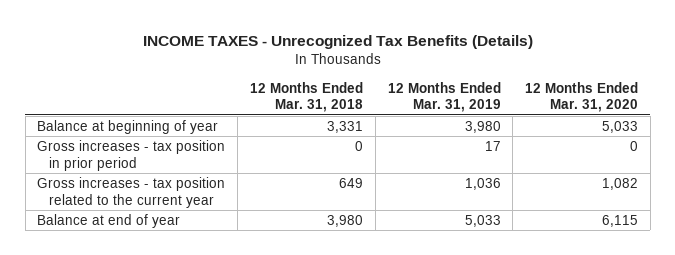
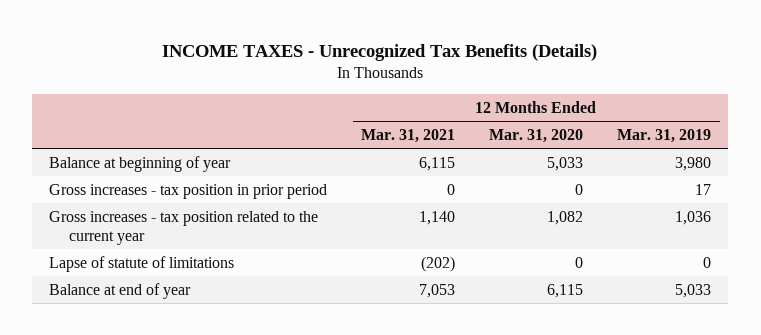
[249,81,363,113] 12 Months Ended Mar. 31, 2018 -> none
none -> [361,128,456,143] Mar. 31, 2021
none -> [49,255,235,272] Lapse of statute of limitations

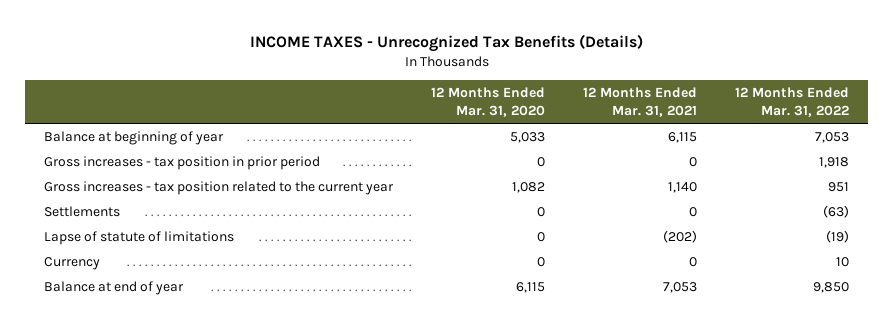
[617,128,712,143] Mar. 31, 2019 -> none
none -> [734,86,849,118] 12 Months Ended Mar. 31, 2022
none -> [44,205,121,217] Settlements
none -> [44,256,101,270] Currency

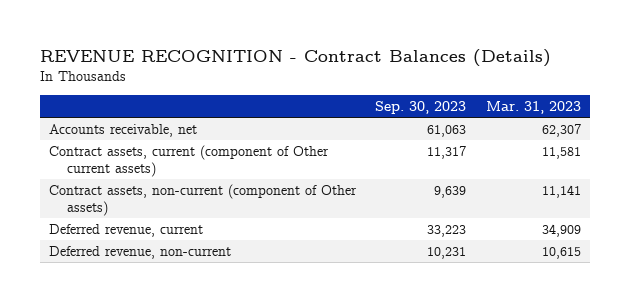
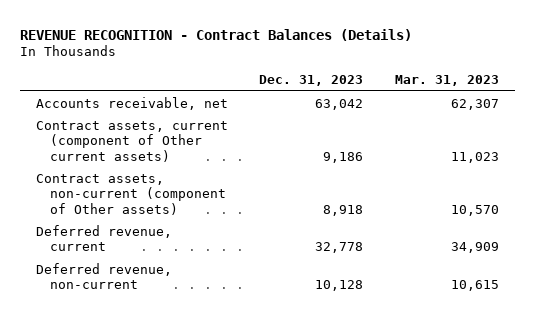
[375,101,467,115] Sep. 30, 2023 -> none
none -> [259,75,364,87] Dec. 31, 2023
[541,146,581,159] 11,581 -> [450,151,499,163] 11,023
[541,184,581,198] 11,141 -> [450,204,499,216] 10,570

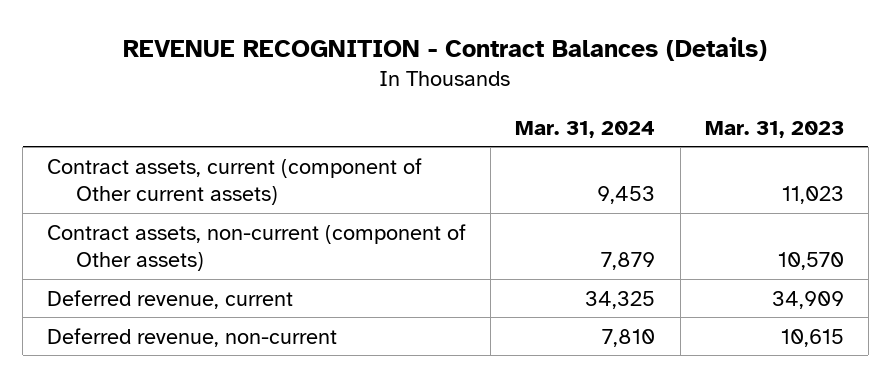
[259,75,364,87] Dec. 31, 2023 -> none
none -> [515,120,656,138] Mar. 31, 2024
[36,96,229,110] Accounts receivable, net -> none

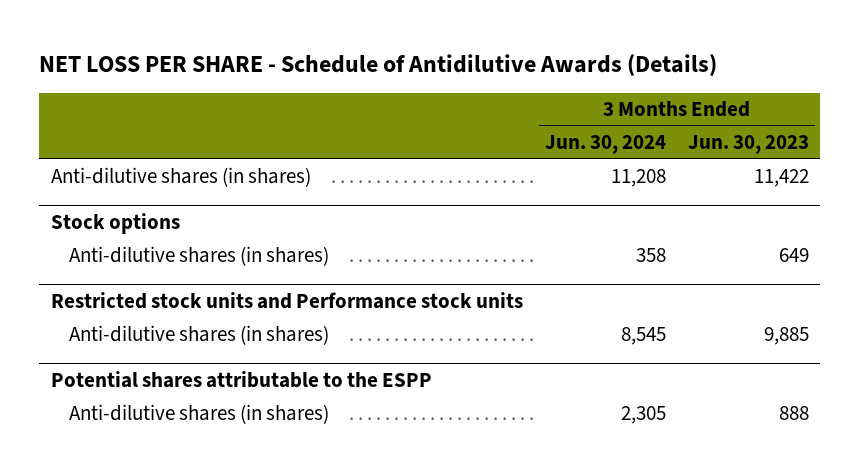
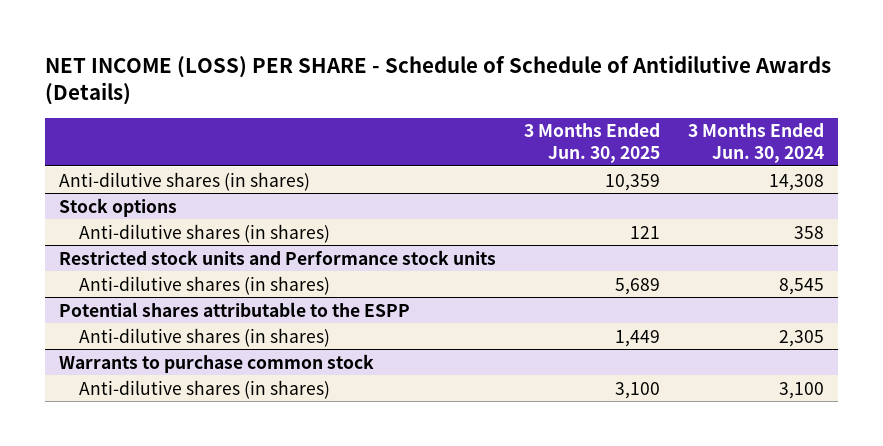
[39,53,718,76] NET LOSS PER SHARE - Schedule of Antidilutive Awards (Details) -> [45,54,832,106] NET INCOME (LOSS) PER SHARE - Schedule of Schedule of Antidilutive Awards (Details)
[688,134,810,154] Jun. 30, 2023 -> none
none -> [524,123,661,163] 3 Months Ended Jun. 30, 2025
[610,169,666,188] 11,208 -> [769,173,825,191] 14,308
none -> [59,353,375,373] Warrants to purchase common stock
none -> [78,379,330,399] Anti-dilutive shares (in shares)

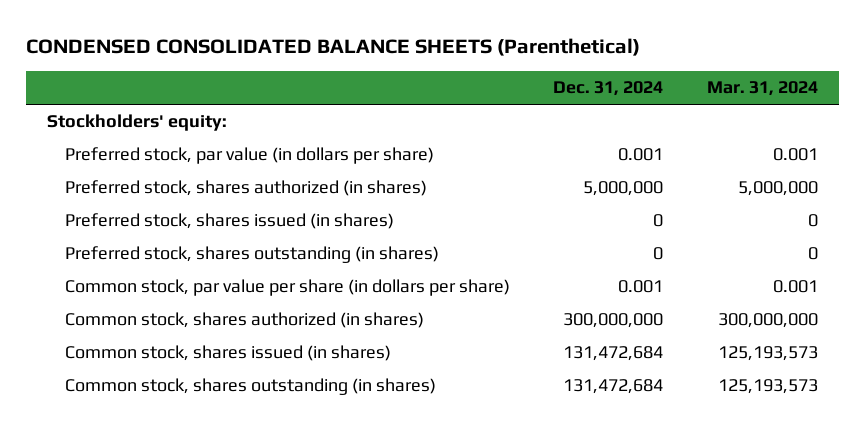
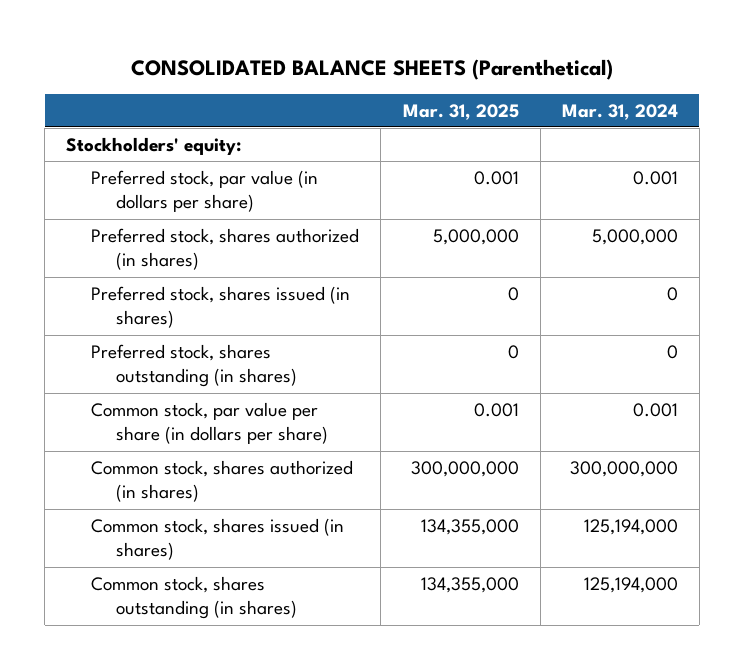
[25,38,640,57] CONDENSED CONSOLIDATED BALANCE SHEETS (Parenthetical) -> [131,58,614,80] CONSOLIDATED BALANCE SHEETS (Parenthetical)
[553,81,664,97] Dec. 31, 2024 -> none
none -> [402,103,519,120] Mar. 31, 2025
[717,346,818,362] 125,193,573 -> [583,518,678,535] 125,194,000
[717,379,818,395] 125,193,573 -> [583,576,678,593] 125,194,000

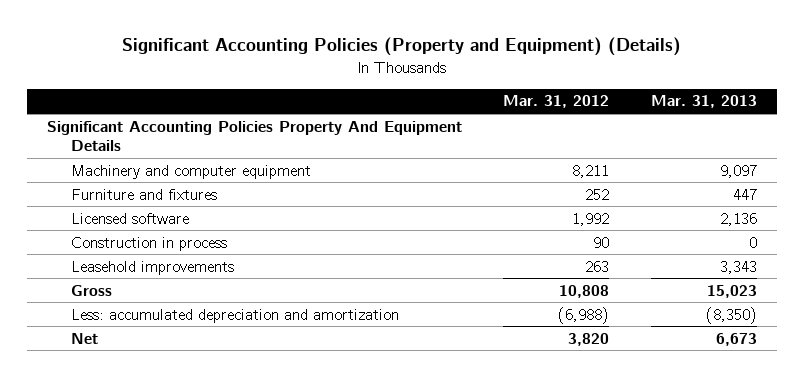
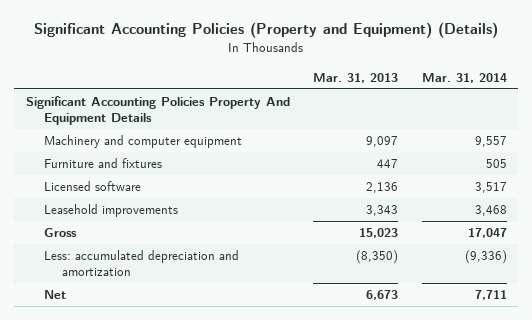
[503,95,610,109] Mar. 31, 2012 -> none
none -> [421,72,507,83] Mar. 31, 2014
[71,236,228,251] Construction in process -> none

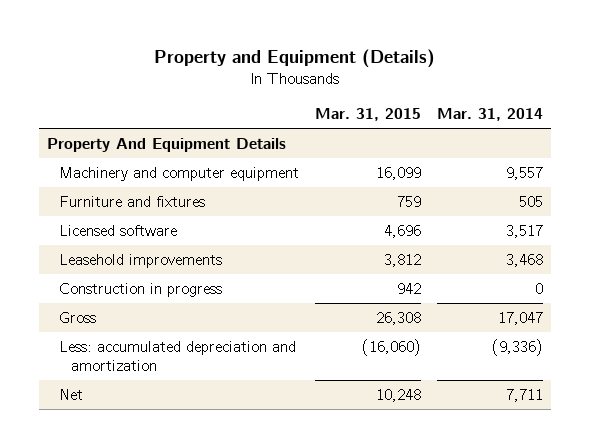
[34,22,499,39] Significant Accounting Policies (Property and Equipment) (Details) -> [153,49,435,69] Property and Equipment (Details)
[313,72,399,83] Mar. 31, 2013 -> none
none -> [314,108,421,122] Mar. 31, 2015
[25,96,290,126] Significant Accounting Policies Property And Equipment Details -> [47,137,287,152] Property And Equipment Details
none -> [59,282,223,297] Construction in progress

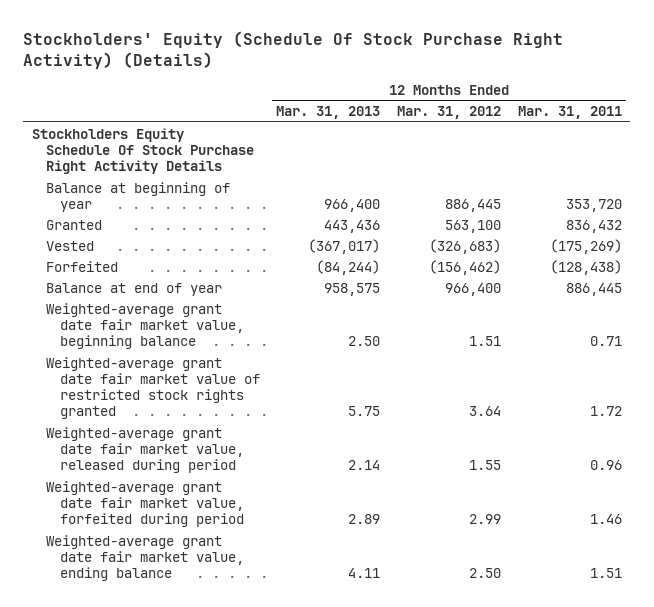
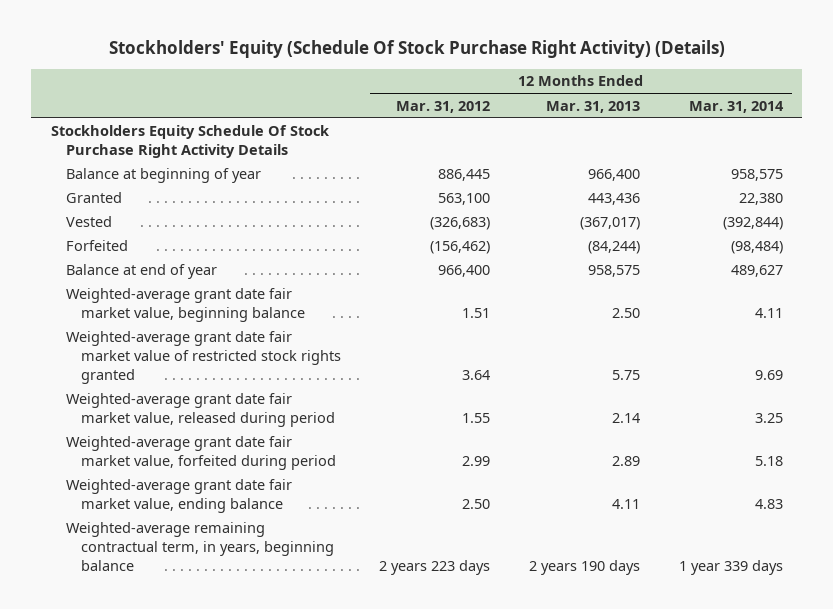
[517,105,622,119] Mar. 31, 2011 -> none
none -> [688,100,784,113] Mar. 31, 2014
none -> [65,522,334,571] Weighted-average remaining contractual term, in years, beginning balance

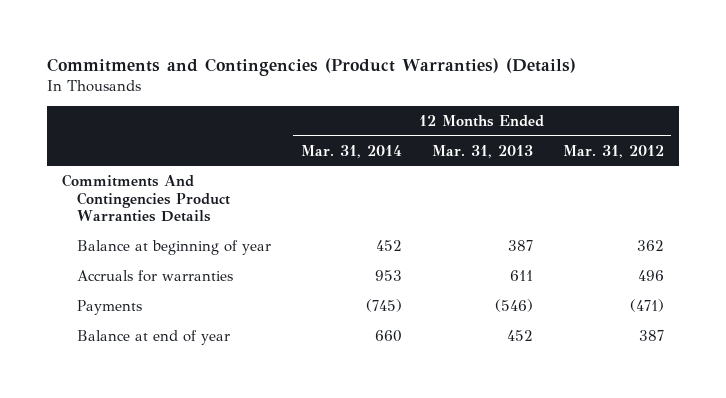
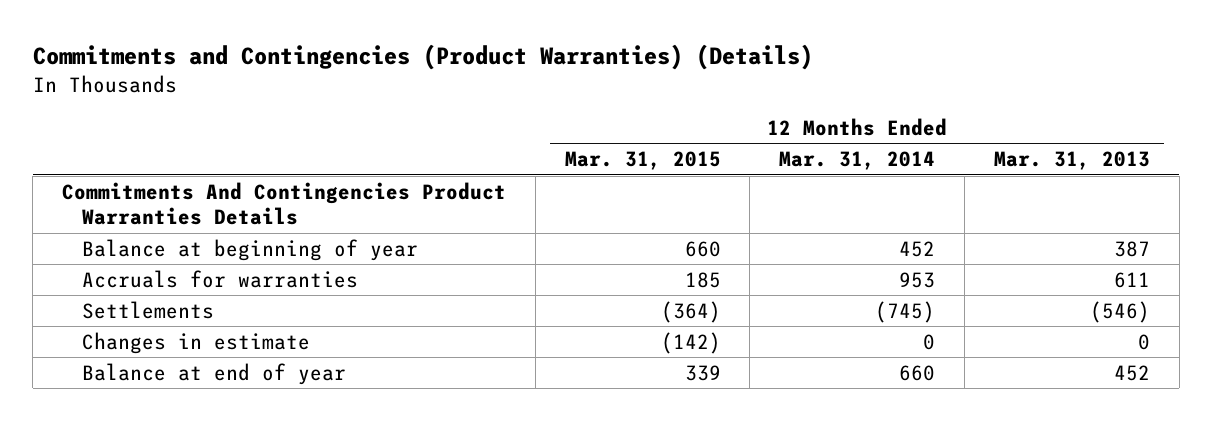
[562,144,664,158] Mar. 31, 2012 -> none
none -> [564,151,721,171] Mar. 31, 2015
[76,299,142,315] Payments -> [81,300,214,319] Settlements
none -> [81,331,310,354] Changes in estimate

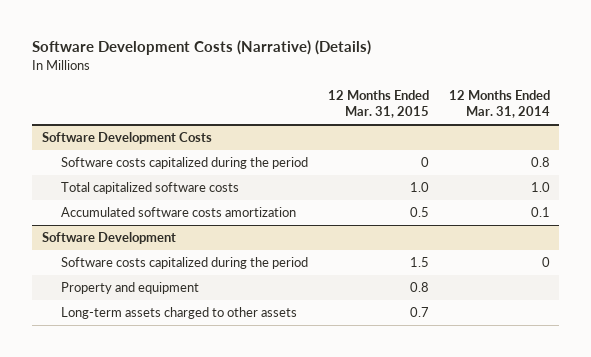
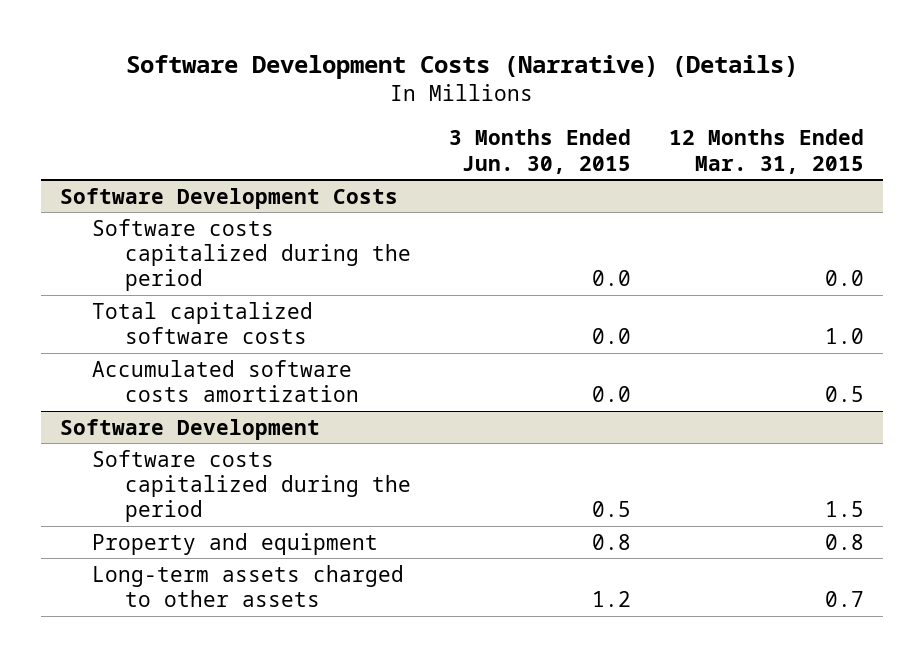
[448,89,550,119] 12 Months Ended Mar. 31, 2014 -> none
none -> [448,129,631,174] 3 Months Ended Jun. 30, 2015
[420,157,429,168] 0 -> [824,270,864,287] 0.0

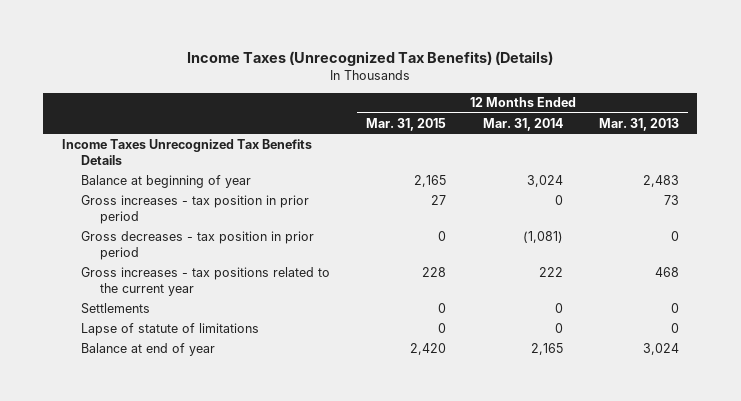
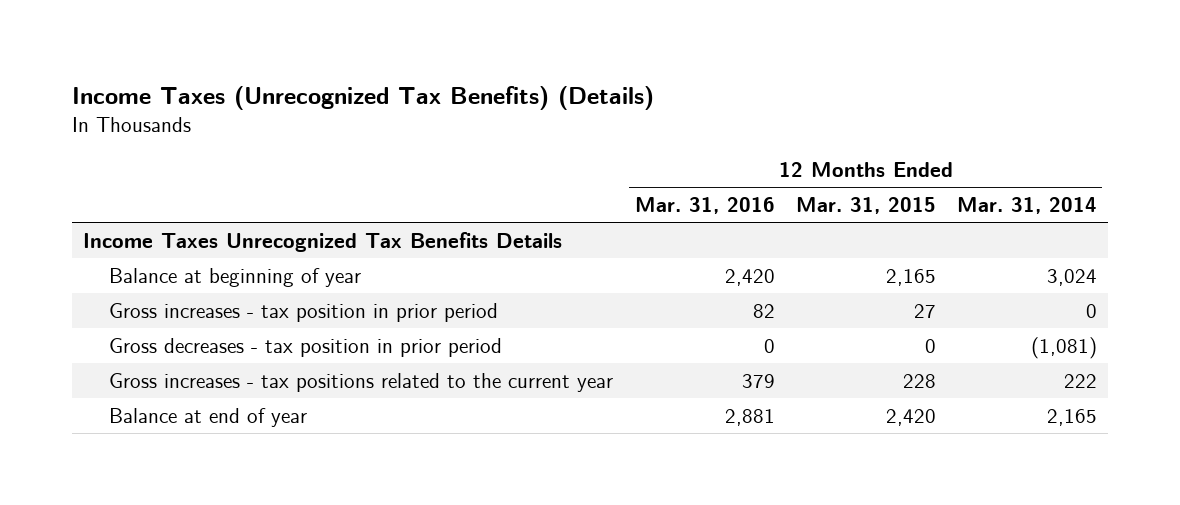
[598,117,679,131] Mar. 31, 2013 -> none
none -> [634,197,775,215] Mar. 31, 2016
[80,302,150,314] Settlements -> none
[80,322,259,336] Lapse of statute of limitations -> none

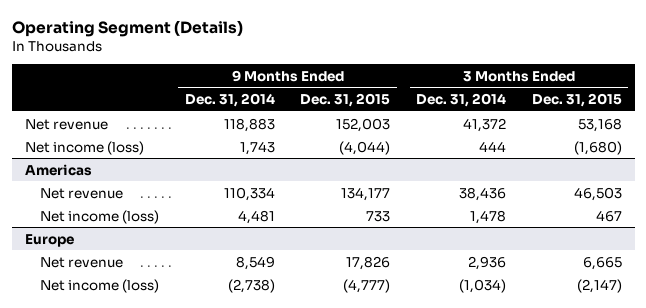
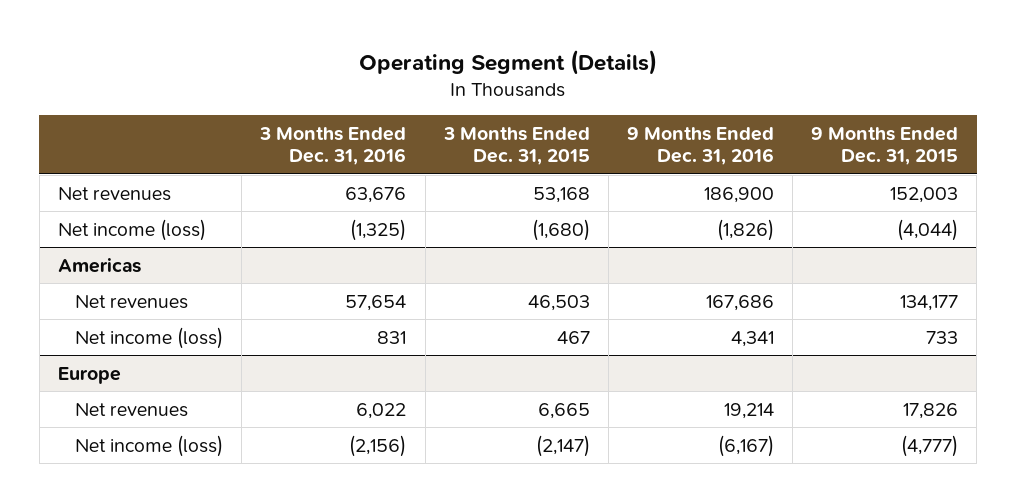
[184,93,275,108] Dec. 31, 2014 -> none
[416,93,507,108] Dec. 31, 2014 -> none
none -> [259,127,407,166] 3 Months Ended Dec. 31, 2016
none -> [626,127,774,166] 9 Months Ended Dec. 31, 2016
[24,118,108,130] Net revenue -> [58,186,172,201] Net revenues
[40,187,124,199] Net revenue -> [75,294,189,309] Net revenues
[40,256,124,268] Net revenue -> [75,402,189,417] Net revenues

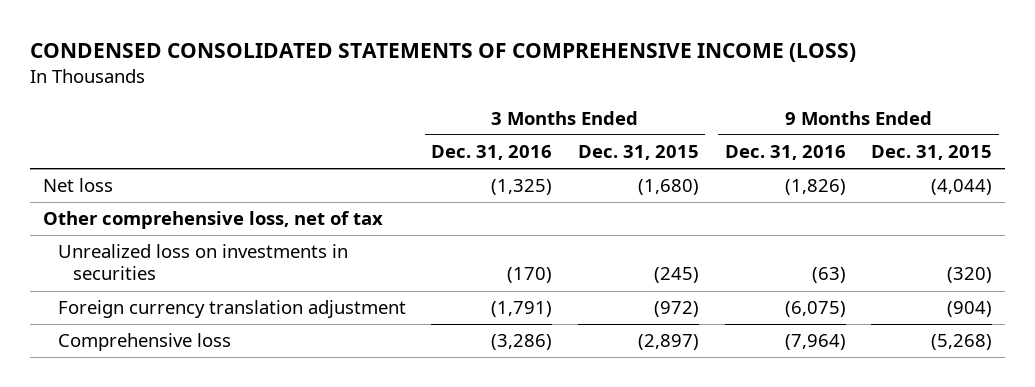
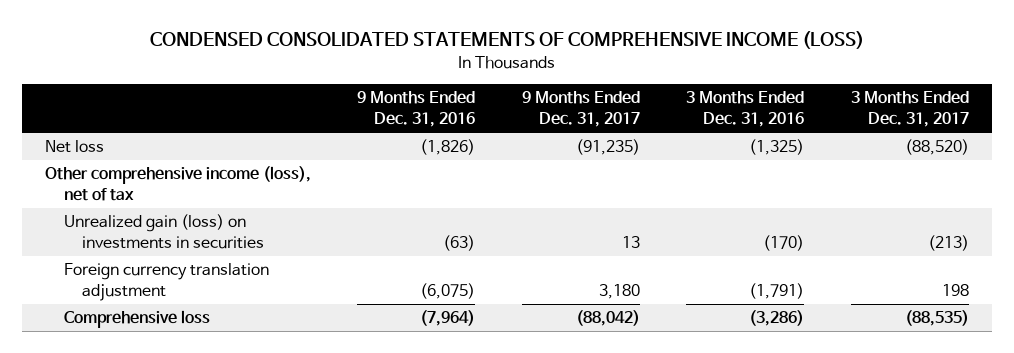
[578,145,700,161] Dec. 31, 2015 -> none
[871,145,993,161] Dec. 31, 2015 -> none
none -> [521,91,640,128] 9 Months Ended Dec. 31, 2017
none -> [850,91,969,128] 3 Months Ended Dec. 31, 2017
[42,211,383,230] Other comprehensive loss, net of tax -> [44,166,311,202] Other comprehensive income (loss), net of tax
[57,244,348,281] Unrealized loss on investments in securities -> [63,214,265,250] Unrealized gain (loss) on investments in securities

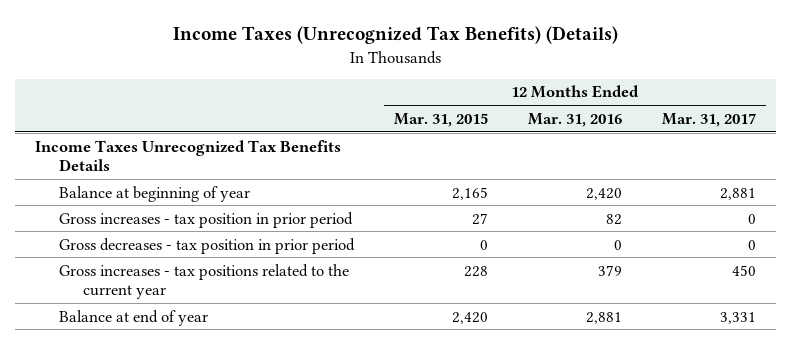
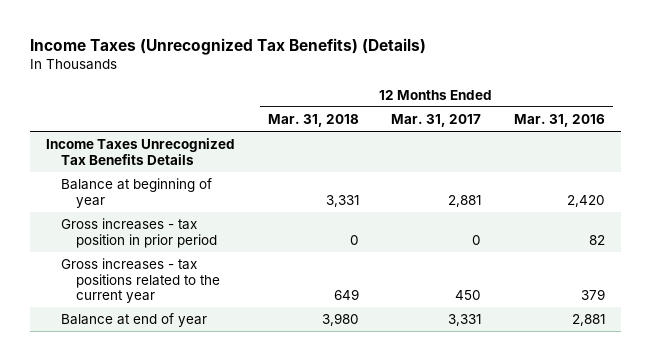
[393,112,488,127] Mar. 31, 2015 -> none
none -> [267,114,359,128] Mar. 31, 2018
[58,237,355,254] Gross decreases - tax position in prior period -> none

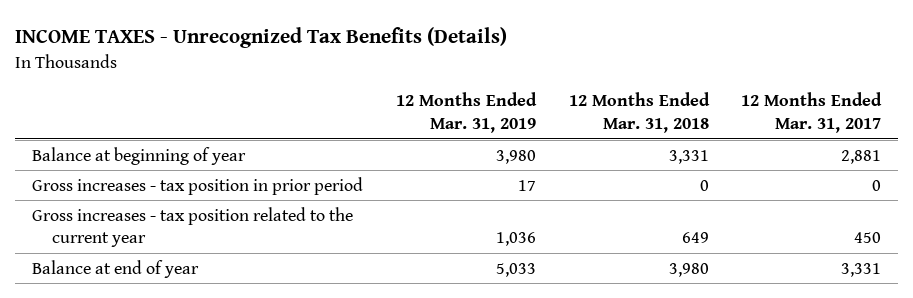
[29,37,426,55] Income Taxes (Unrecognized Tax Benefits) (Details) -> [15,27,508,49] INCOME TAXES - Unrecognized Tax Benefits (Details)
[513,114,605,128] Mar. 31, 2016 -> none
none -> [395,92,537,134] 12 Months Ended Mar. 31, 2019
[46,138,236,165] Income Taxes Unrecognized Tax Benefits Details -> none
[60,258,220,304] Gross increases - tax positions related to the current year -> [31,206,353,248] Gross increases - tax position related to the current year

